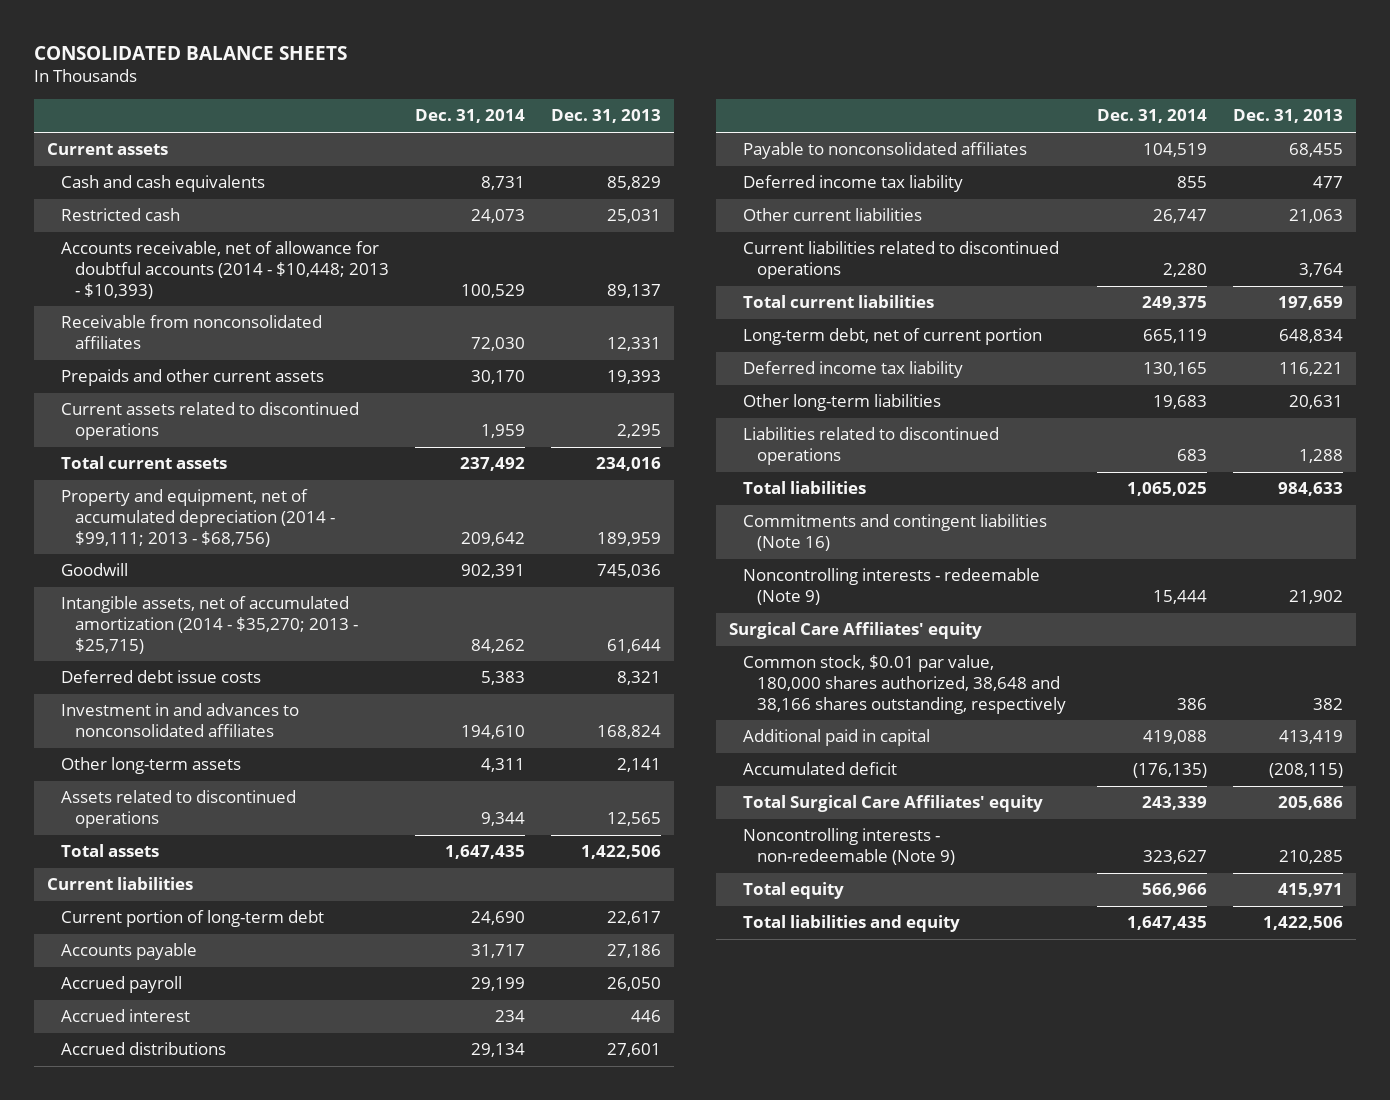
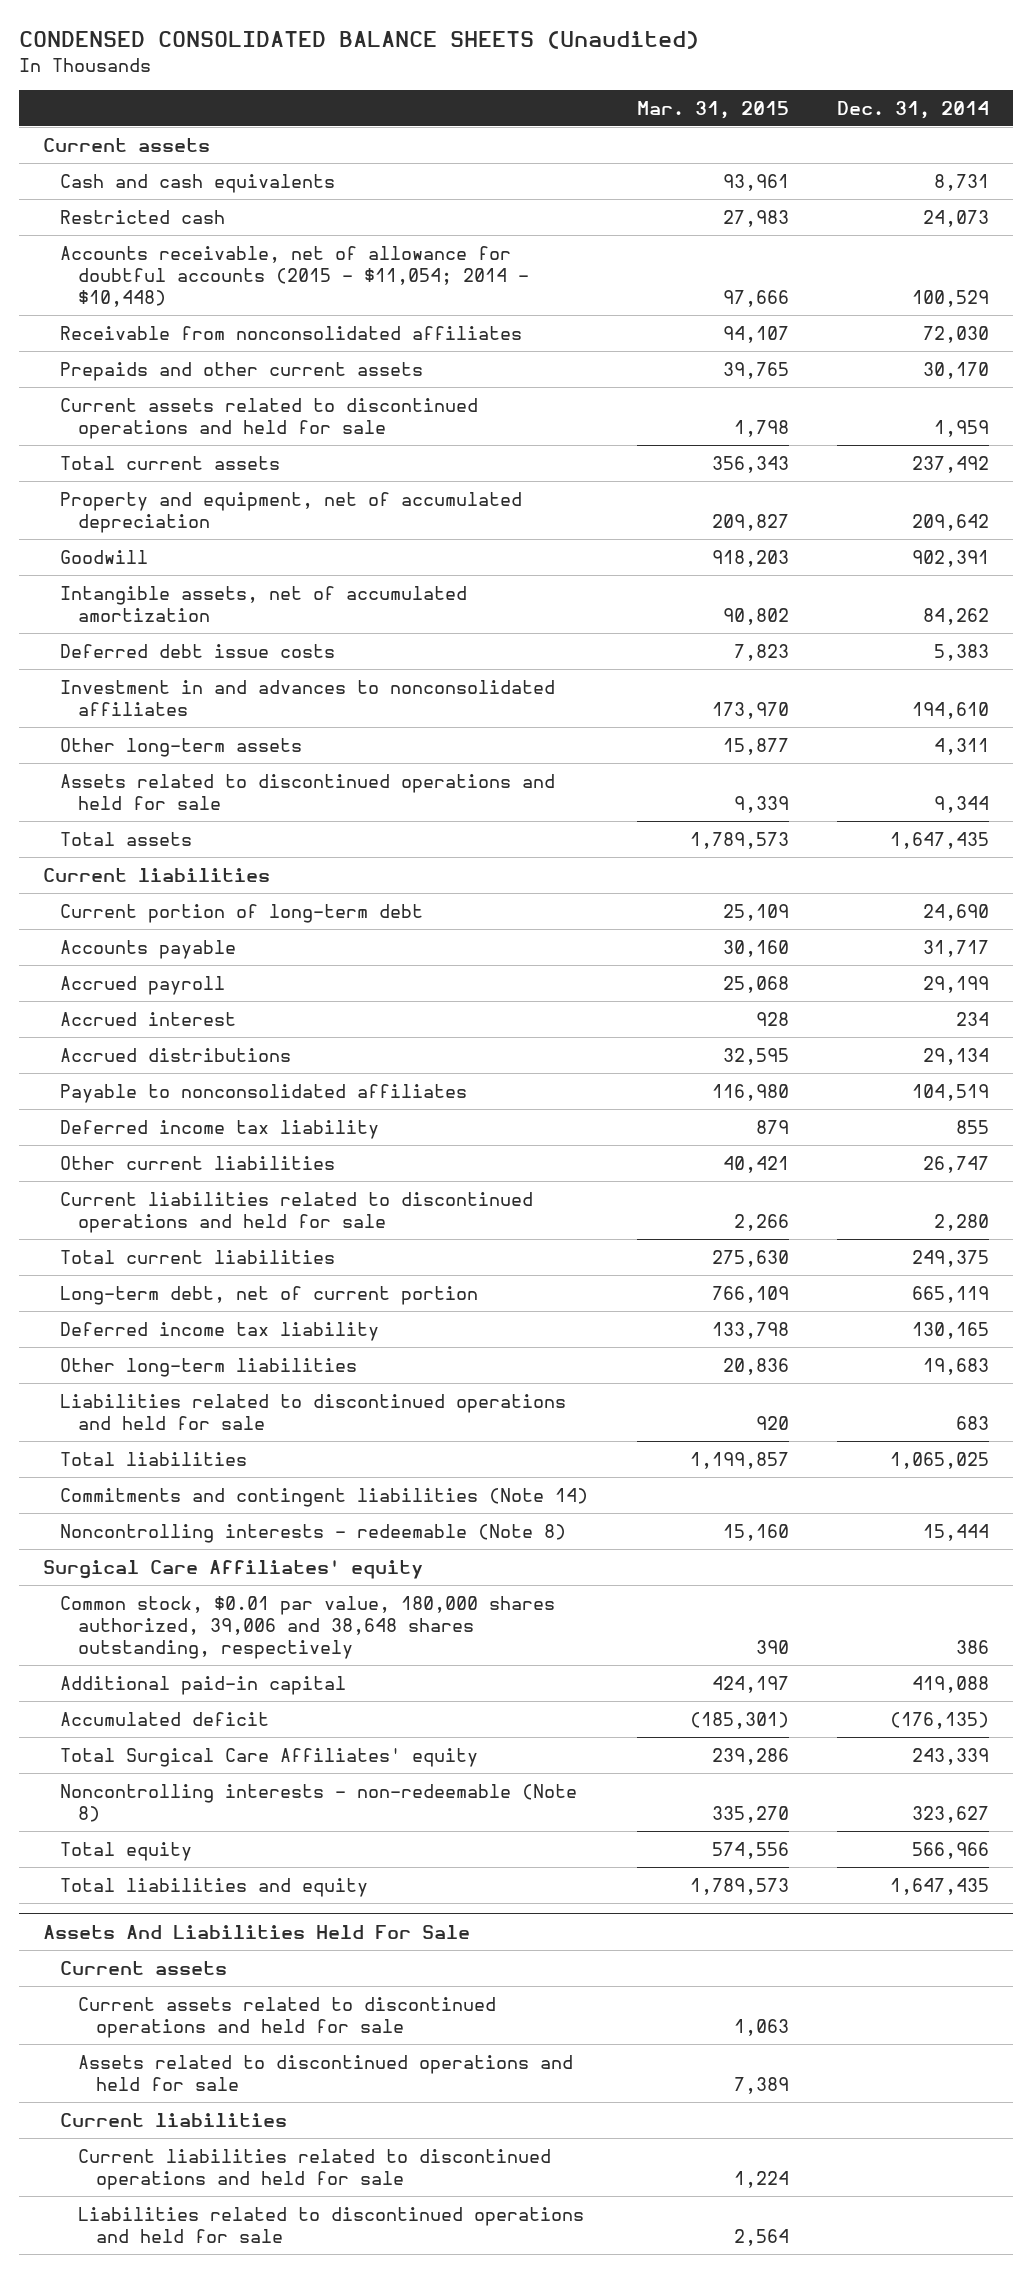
[33,45,347,60] CONSOLIDATED BALANCE SHEETS -> [18,31,699,50] CONDENSED CONSOLIDATED BALANCE SHEETS (Unaudited)
[551,109,662,124] Dec. 31, 2013 -> none
none -> [636,100,789,119] Mar. 31, 2015
[61,241,390,299] Accounts receivable, net of allowance for doubtful accounts (2014 - $10,448; 2013 - $10,393) -> [60,245,529,307] Accounts receivable, net of allowance for doubtful accounts (2015 - $11,054; 2014 - $10,448)
[61,402,360,440] Current assets related to discontinued operations -> [60,397,479,439] Current assets related to discontinued operations and held for sale
[61,489,336,547] Property and equipment, net of accumulated depreciation (2014 - $99,111; 2013 - $68,756) -> [60,491,523,533] Property and equipment, net of accumulated depreciation
[61,596,359,654] Intangible assets, net of accumulated amortization (2014 - $35,270; 2013 - $25,715) -> [60,585,468,622] Intangible assets, net of accumulated amortization
[61,790,297,828] Assets related to discontinued operations -> [60,773,556,810] Assets related to discontinued operations and held for sale
[742,241,1059,279] Current liabilities related to discontinued operations -> [60,1191,534,1233] Current liabilities related to discontinued operations and held for sale
[742,427,999,465] Liabilities related to discontinued operations -> [60,1393,567,1430] Liabilities related to discontinued operations and held for sale
[742,514,1047,551] Commitments and contingent liabilities (Note 16) -> [60,1487,589,1507] Commitments and contingent liabilities (Note 14)
[742,568,1040,605] Noncontrolling interests - redeemable (Note 9) -> [60,1523,567,1543] Noncontrolling interests - redeemable (Note 8)
[742,655,1066,714] Common stock, $0.01 par value, 180,000 shares authorized, 38,648 and 38,166 shares outstanding, respectively -> [60,1595,556,1659] Common stock, $0.01 par value, 180,000 shares authorized, 39,006 and 38,648 shares outstanding, respectively
[742,729,930,747] Additional paid in capital -> [60,1675,347,1695] Additional paid-in capital
[742,828,955,865] Noncontrolling interests - non-redeemable (Note 9) -> [60,1783,578,1822] Noncontrolling interests - non-redeemable (Note 8)
none -> [42,1924,470,1939] Assets And Liabilities Held For Sale
none -> [60,1960,228,1975] Current assets
none -> [77,1996,496,2038] Current assets related to discontinued operations and held for sale
none -> [77,2054,573,2091] Assets related to discontinued operations and held for sale
none -> [60,2112,288,2127] Current liabilities
none -> [77,2148,551,2190] Current liabilities related to discontinued operations and held for sale
none -> [77,2206,584,2243] Liabilities related to discontinued operations and held for sale

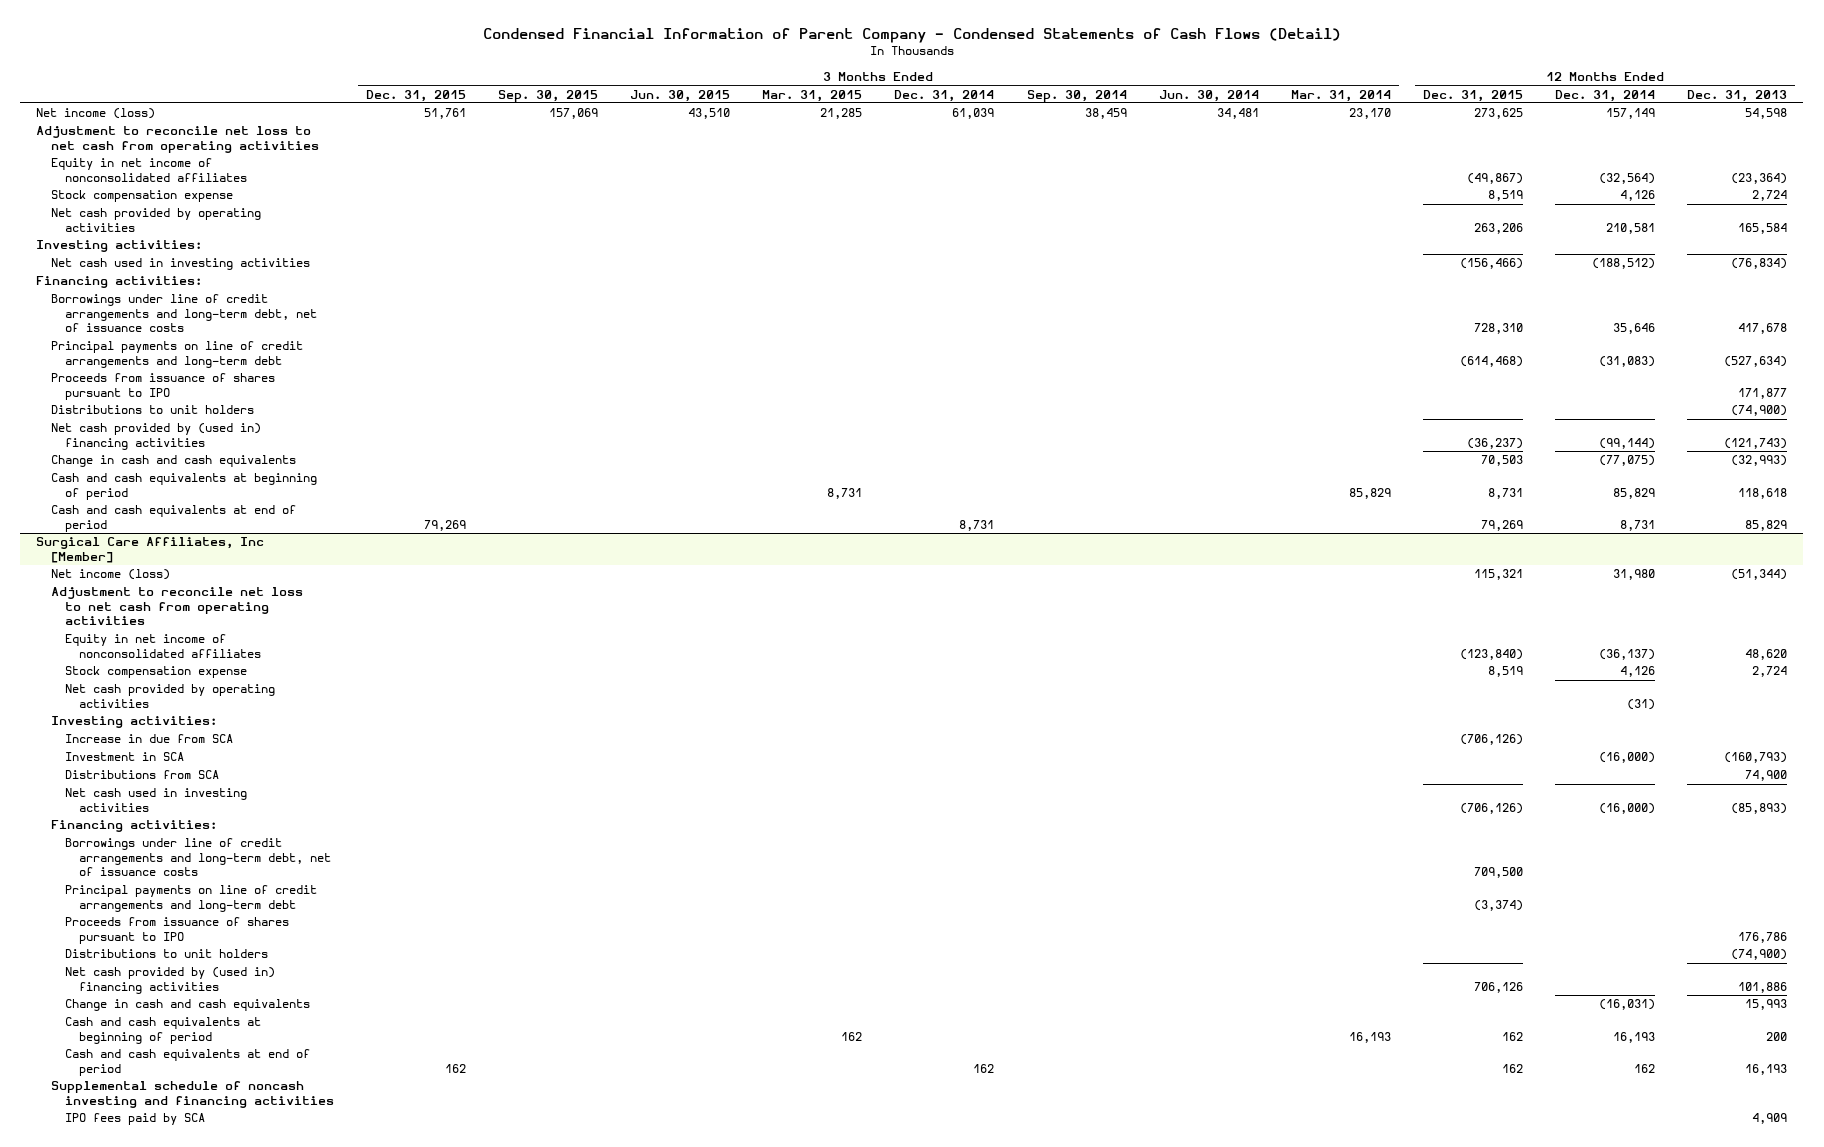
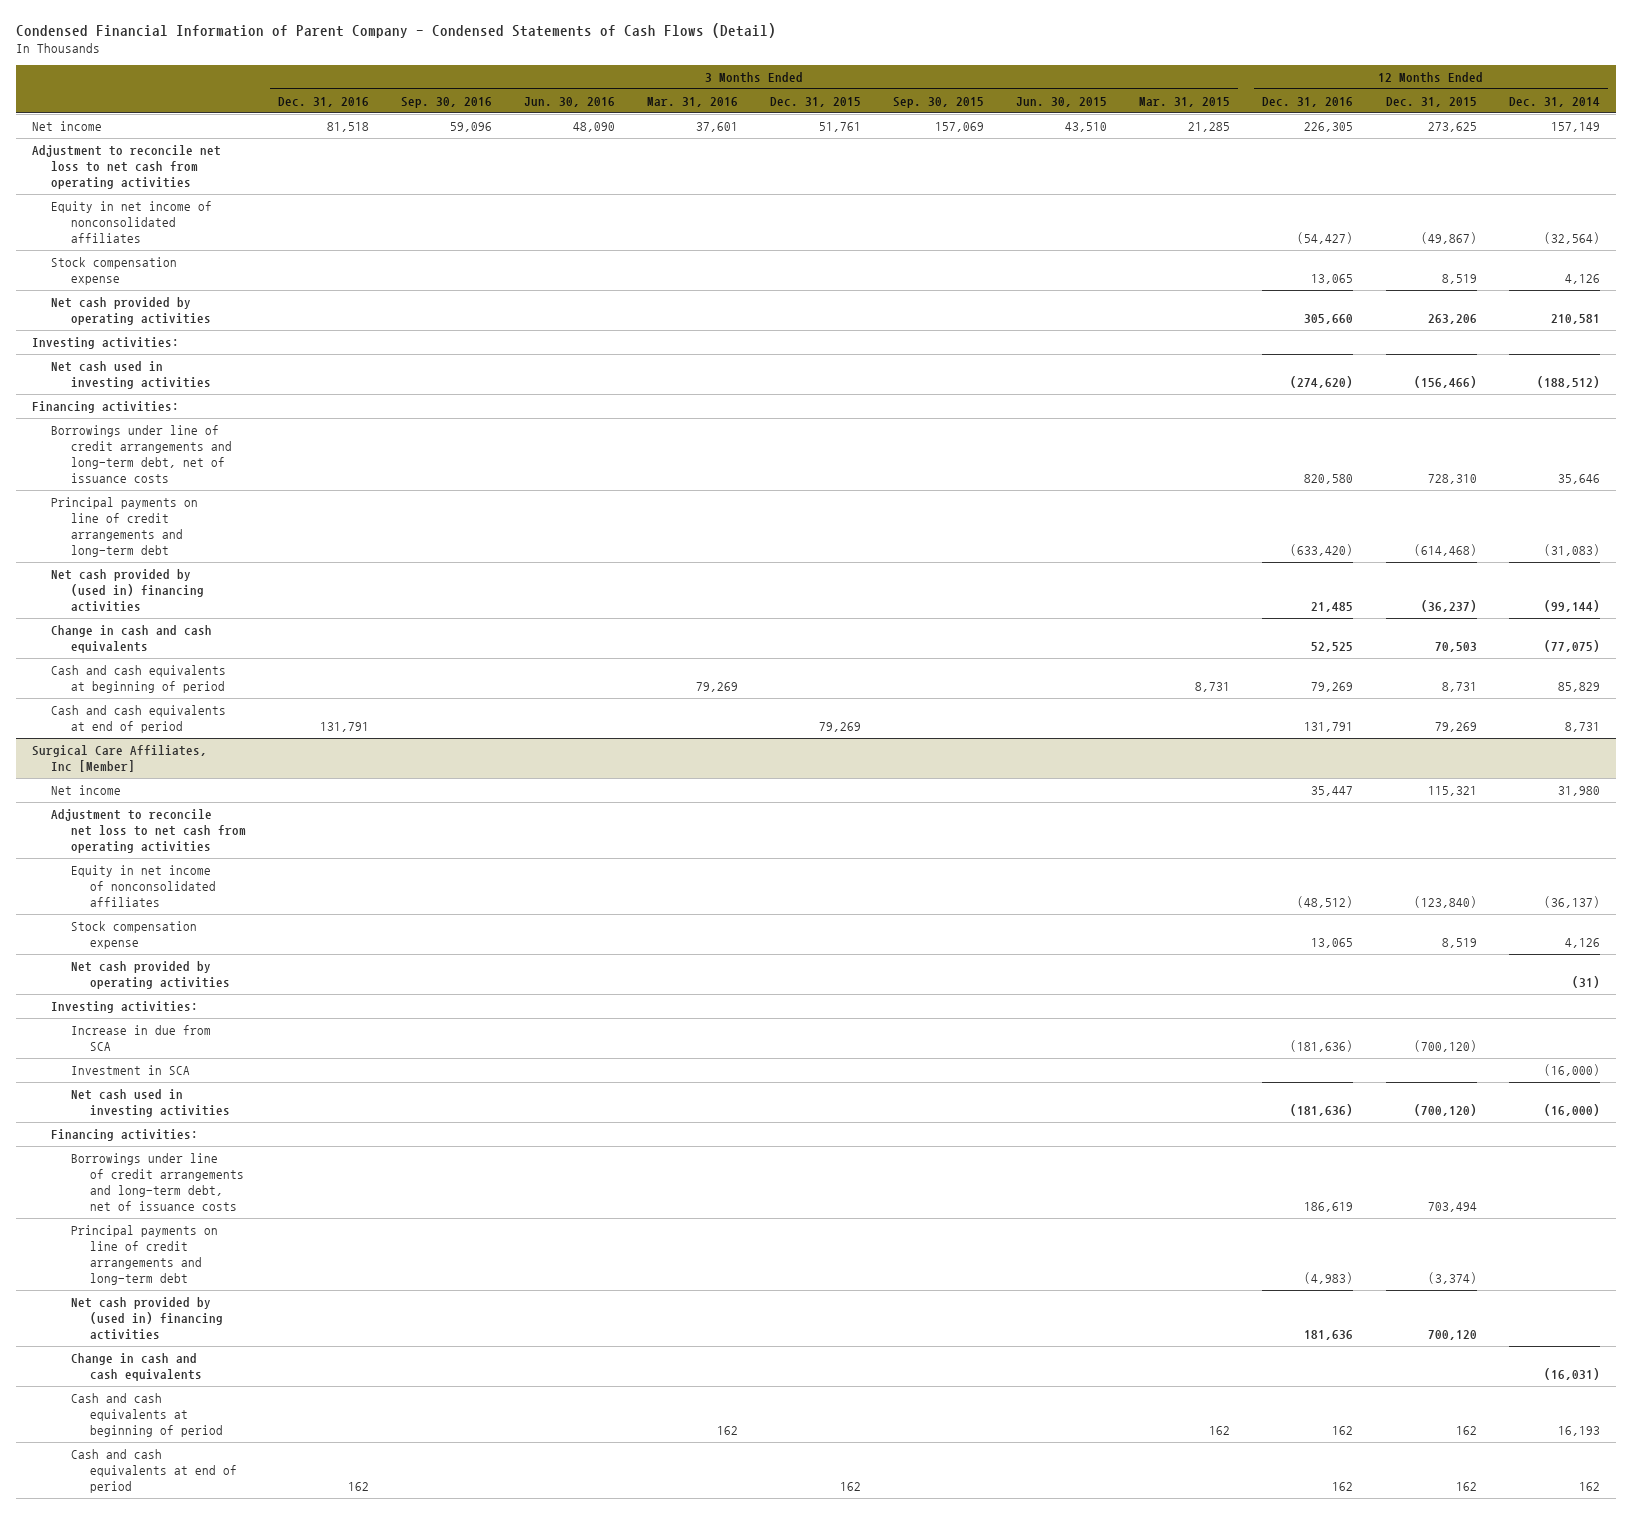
[894,89,995,102] Dec. 31, 2014 -> none
[1026,89,1127,102] Sep. 30, 2014 -> none
[1158,89,1259,102] Jun. 30, 2014 -> none
[1290,89,1391,102] Mar. 31, 2014 -> none
[1687,89,1788,102] Dec. 31, 2013 -> none
none -> [277,96,369,107] Dec. 31, 2016
none -> [400,96,492,108] Sep. 30, 2016
none -> [523,96,615,107] Jun. 30, 2016
none -> [646,96,738,107] Mar. 31, 2016
none -> [1262,96,1354,107] Dec. 31, 2016
[36,108,156,120] Net income (loss) -> [31,120,102,131] Net income
[50,373,275,400] Proceeds from issuance of shares pursuant to IPO -> none
[50,405,254,415] Distributions to unit holders -> none
[50,569,170,581] Net income (loss) -> [51,784,122,795] Net income
[1460,734,1524,746] (706,126) -> [1413,1040,1477,1053] (700,120)
[64,770,219,780] Distributions from SCA -> none
[1460,802,1524,814] (706,126) -> [1413,1104,1477,1117] (700,120)
[1474,867,1524,879] 709,500 -> [1427,1202,1477,1213] 703,494
[64,917,289,944] Proceeds from issuance of shares pursuant to IPO -> none
[64,949,268,959] Distributions to unit holders -> none
[1474,981,1524,993] 706,126 -> [1427,1330,1477,1341] 700,120
[50,1081,334,1108] Supplemental schedule of noncash investing and financing activities -> none
[64,1113,205,1126] IPO fees paid by SCA -> none

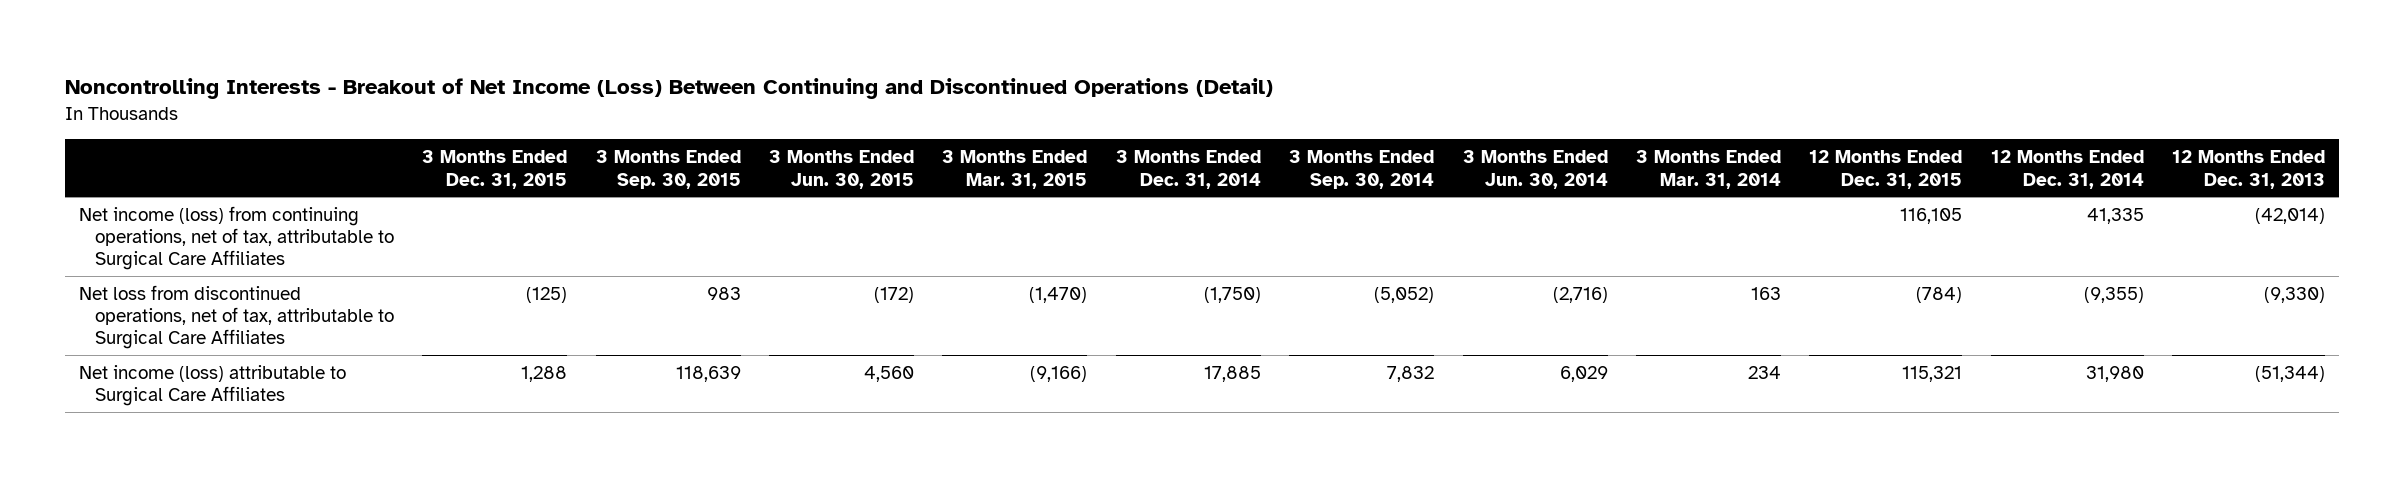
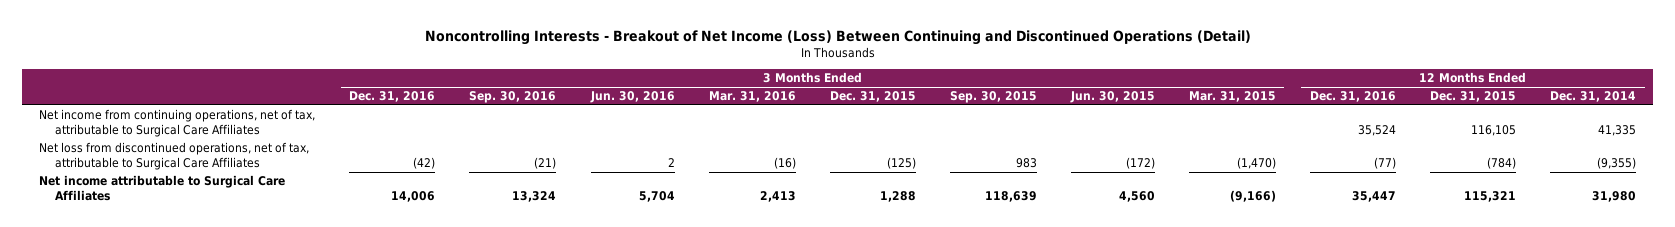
[1115,150,1261,189] 3 Months Ended Dec. 31, 2014 -> none
[1289,150,1435,189] 3 Months Ended Sep. 30, 2014 -> none
[1462,150,1608,189] 3 Months Ended Jun. 30, 2014 -> none
[1635,150,1781,189] 3 Months Ended Mar. 31, 2014 -> none
[2171,150,2325,189] 12 Months Ended Dec. 31, 2013 -> none
none -> [349,91,436,103] Dec. 31, 2016
none -> [469,91,557,104] Sep. 30, 2016
none -> [589,91,675,104] Jun. 30, 2016
none -> [708,91,796,103] Mar. 31, 2016
none -> [1310,91,1397,103] Dec. 31, 2016
[78,205,394,271] Net income (loss) from continuing operations, net of tax, attributable to Surgical Care Affiliates -> [39,109,316,138] Net income from continuing operations, net of tax, attributable to Surgical Care Affiliates
[78,364,346,407] Net income (loss) attributable to Surgical Care Affiliates -> [39,175,286,202] Net income attributable to Surgical Care Affiliates

